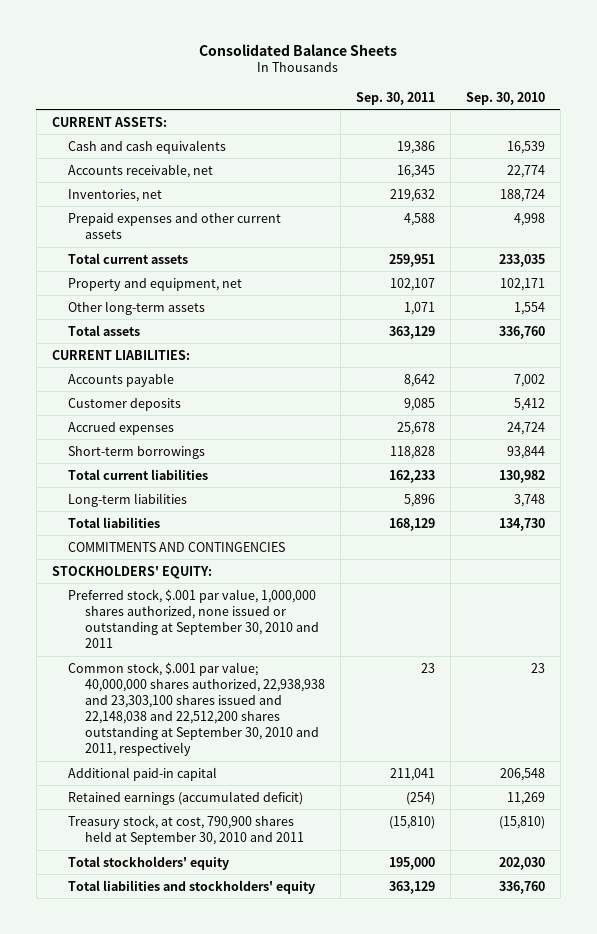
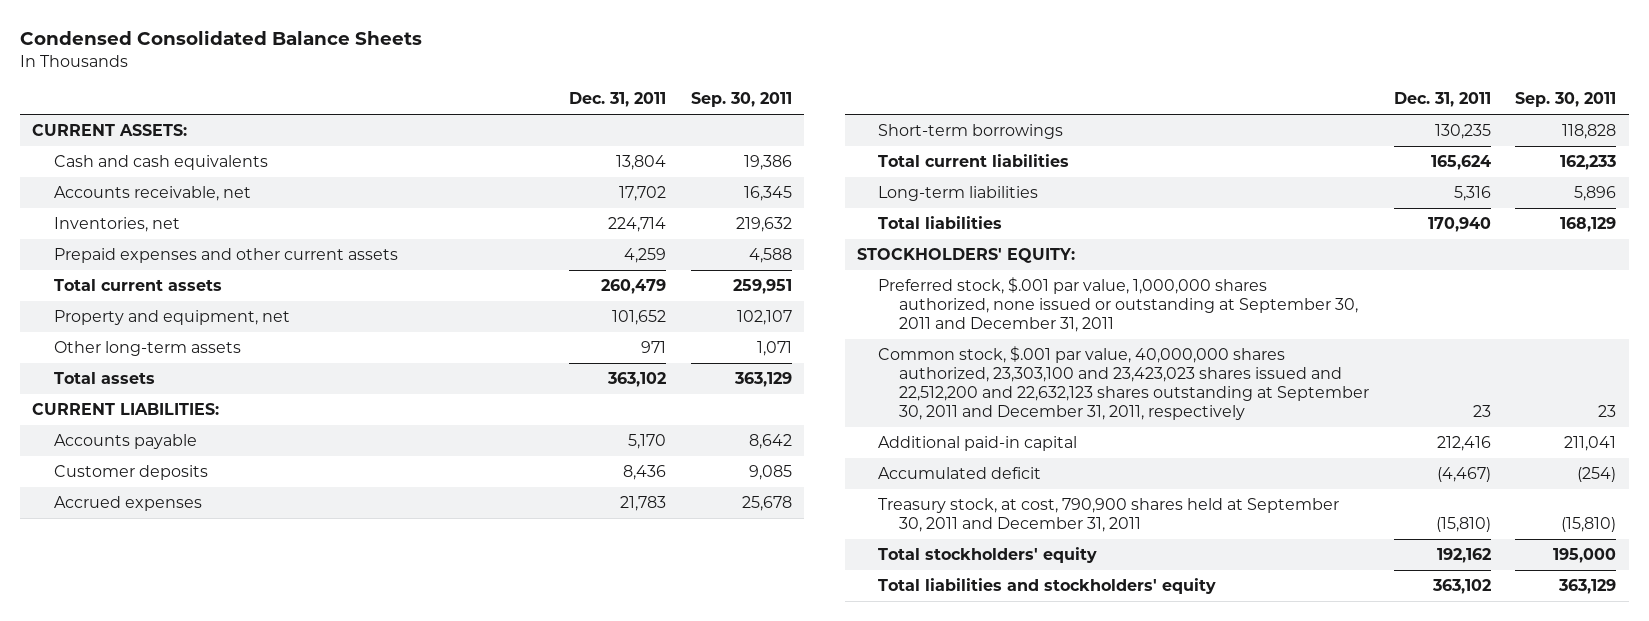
[199,43,398,56] Consolidated Balance Sheets -> [20,30,423,46] Condensed Consolidated Balance Sheets
[465,91,545,105] Sep. 30, 2010 -> none
none -> [569,92,667,108] Dec. 31, 2011
[68,541,286,552] COMMITMENTS AND CONTINGENCIES -> none
[68,588,320,648] Preferred stock, $.001 par value, 1,000,000 shares authorized, none issued or outstanding at September 30, 2010 and 2011 -> [878,277,1359,333] Preferred stock, $.001 par value, 1,000,000 shares authorized, none issued or outstanding at September 30, 2011 and December 31, 2011
[68,661,326,756] Common stock, $.001 par value; 40,000,000 shares authorized, 22,938,938 and 23,303,100 shares issued and 22,148,038 and 22,512,200 shares outstanding at September 30, 2010 and 2011, respectively -> [878,346,1370,421] Common stock, $.001 par value, 40,000,000 shares authorized, 23,303,100 and 23,423,023 shares issued and 22,512,200 and 22,632,123 shares outstanding at September 30, 2011 and December 31, 2011, respectively
[68,790,304,805] Retained earnings (accumulated deficit) -> [878,467,1042,480] Accumulated deficit
[68,814,305,845] Treasury stock, at cost, 790,900 shares held at September 30, 2010 and 2011 -> [878,498,1340,533] Treasury stock, at cost, 790,900 shares held at September 30, 2011 and December 31, 2011

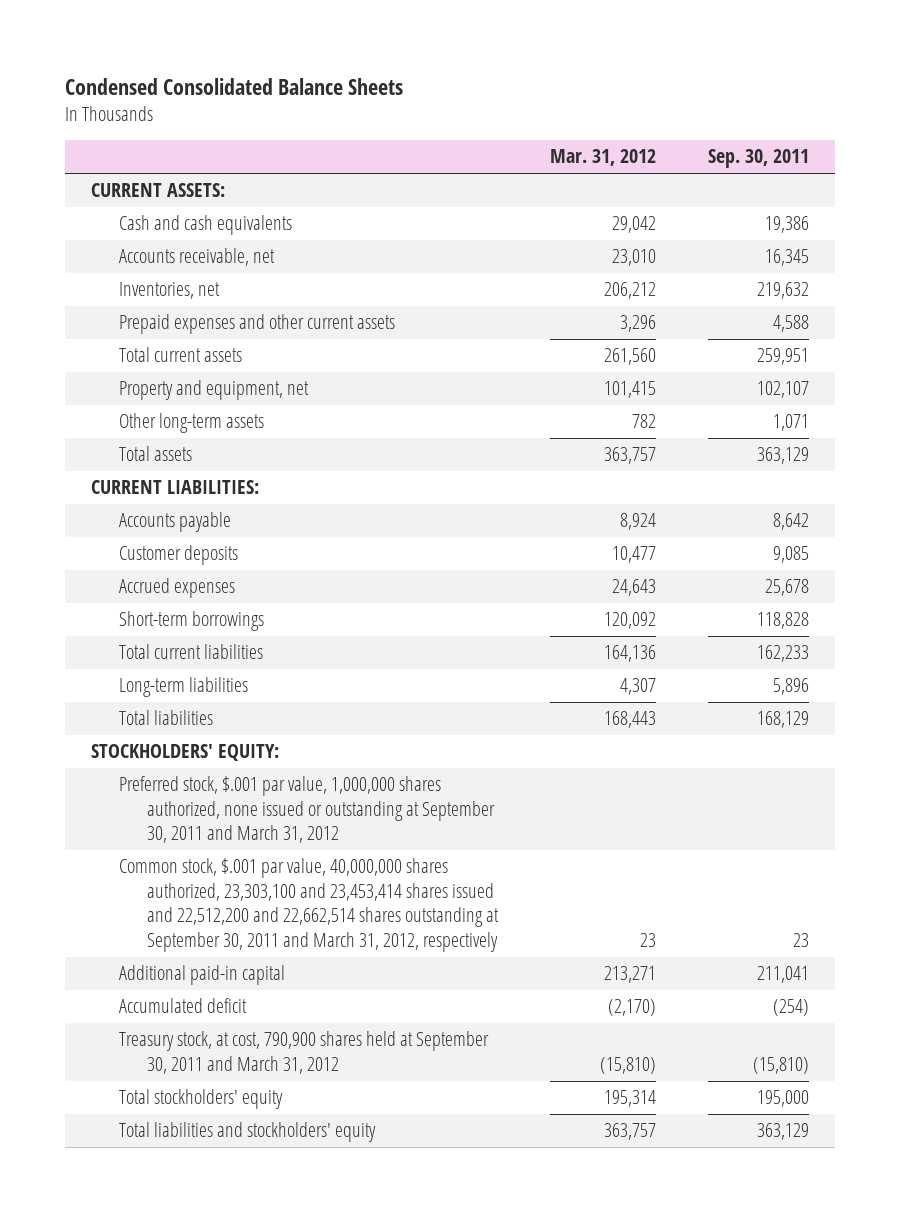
[569,92,667,108] Dec. 31, 2011 -> none
none -> [550,149,657,167] Mar. 31, 2012
[878,277,1359,333] Preferred stock, $.001 par value, 1,000,000 shares authorized, none issued or outstanding at September 30, 2011 and December 31, 2011 -> [118,776,496,844] Preferred stock, $.001 par value, 1,000,000 shares authorized, none issued or outstanding at September 30, 2011 and March 31, 2012
[878,346,1370,421] Common stock, $.001 par value, 40,000,000 shares authorized, 23,303,100 and 23,423,023 shares issued and 22,512,200 and 22,632,123 shares outstanding at September 30, 2011 and December 31, 2011, respectively -> [118,858,500,953] Common stock, $.001 par value, 40,000,000 shares authorized, 23,303,100 and 23,453,414 shares issued and 22,512,200 and 22,662,514 shares outstanding at September 30, 2011 and March 31, 2012, respectively
[878,498,1340,533] Treasury stock, at cost, 790,900 shares held at September 30, 2011 and December 31, 2011 -> [118,1031,489,1074] Treasury stock, at cost, 790,900 shares held at September 30, 2011 and March 31, 2012

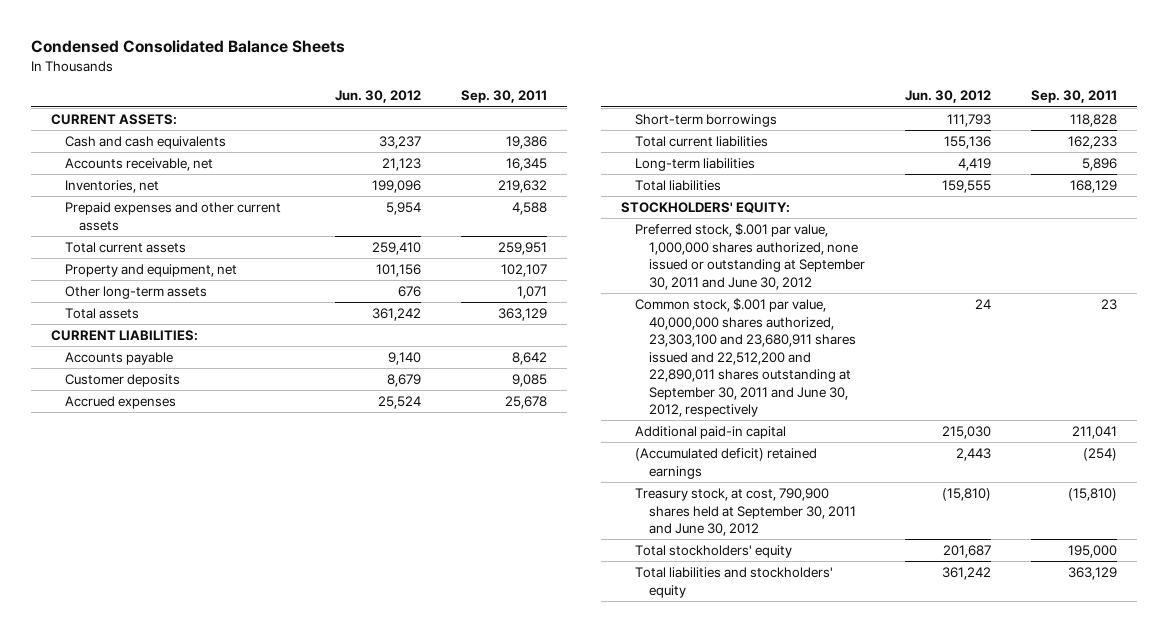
[550,149,657,167] Mar. 31, 2012 -> none
none -> [335,90,422,104] Jun. 30, 2012
[118,776,496,844] Preferred stock, $.001 par value, 1,000,000 shares authorized, none issued or outstanding at September 30, 2011 and March 31, 2012 -> [635,223,866,290] Preferred stock, $.001 par value, 1,000,000 shares authorized, none issued or outstanding at September 30, 2011 and June 30, 2012
[118,858,500,953] Common stock, $.001 par value, 40,000,000 shares authorized, 23,303,100 and 23,453,414 shares issued and 22,512,200 and 22,662,514 shares outstanding at September 30, 2011 and March 31, 2012, respectively -> [635,298,857,418] Common stock, $.001 par value, 40,000,000 shares authorized, 23,303,100 and 23,680,911 shares issued and 22,512,200 and 22,890,011 shares outstanding at September 30, 2011 and June 30, 2012, respectively
[118,998,247,1014] Accumulated deficit -> [635,448,818,479] (Accumulated deficit) retained earnings
[118,1031,489,1074] Treasury stock, at cost, 790,900 shares held at September 30, 2011 and March 31, 2012 -> [635,488,857,537] Treasury stock, at cost, 790,900 shares held at September 30, 2011 and June 30, 2012

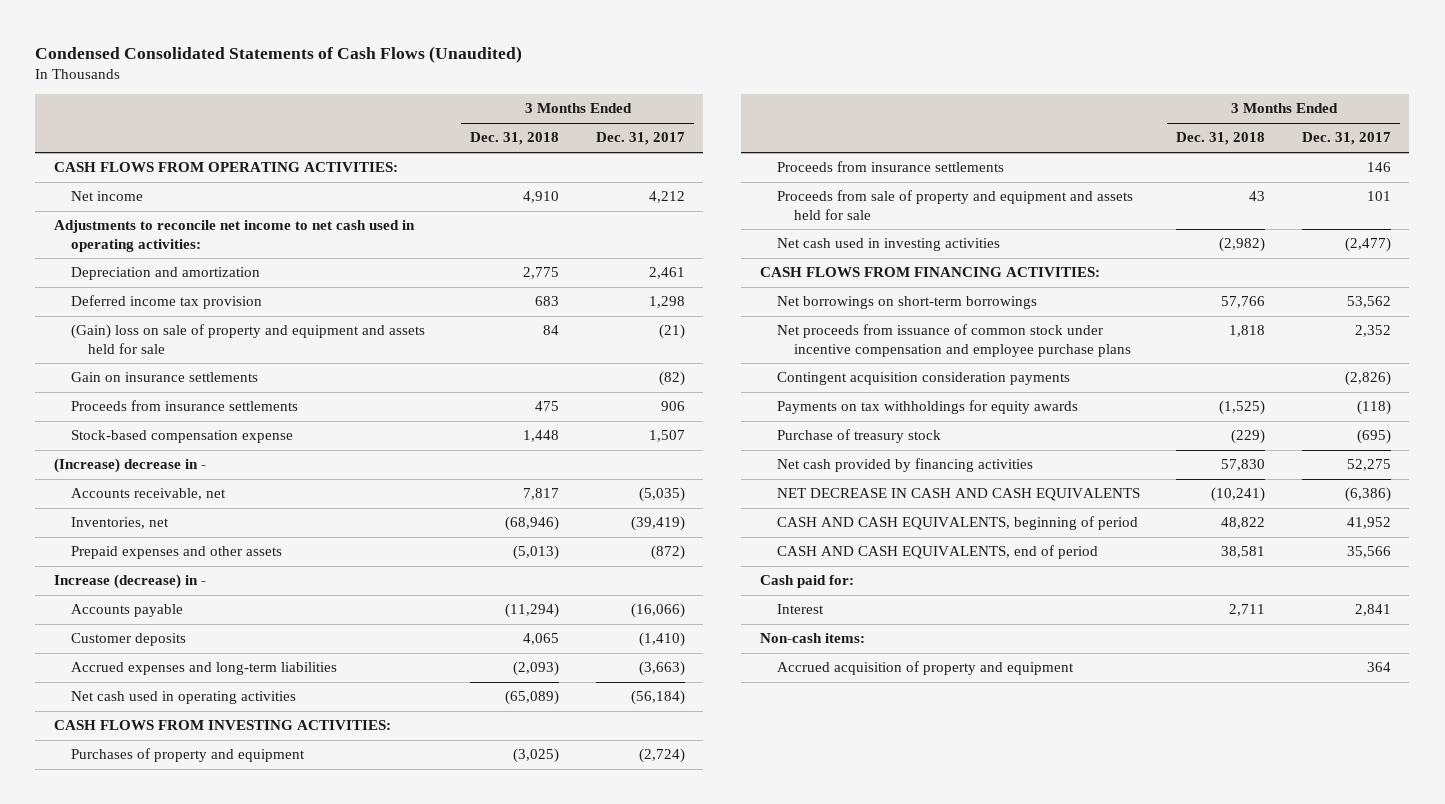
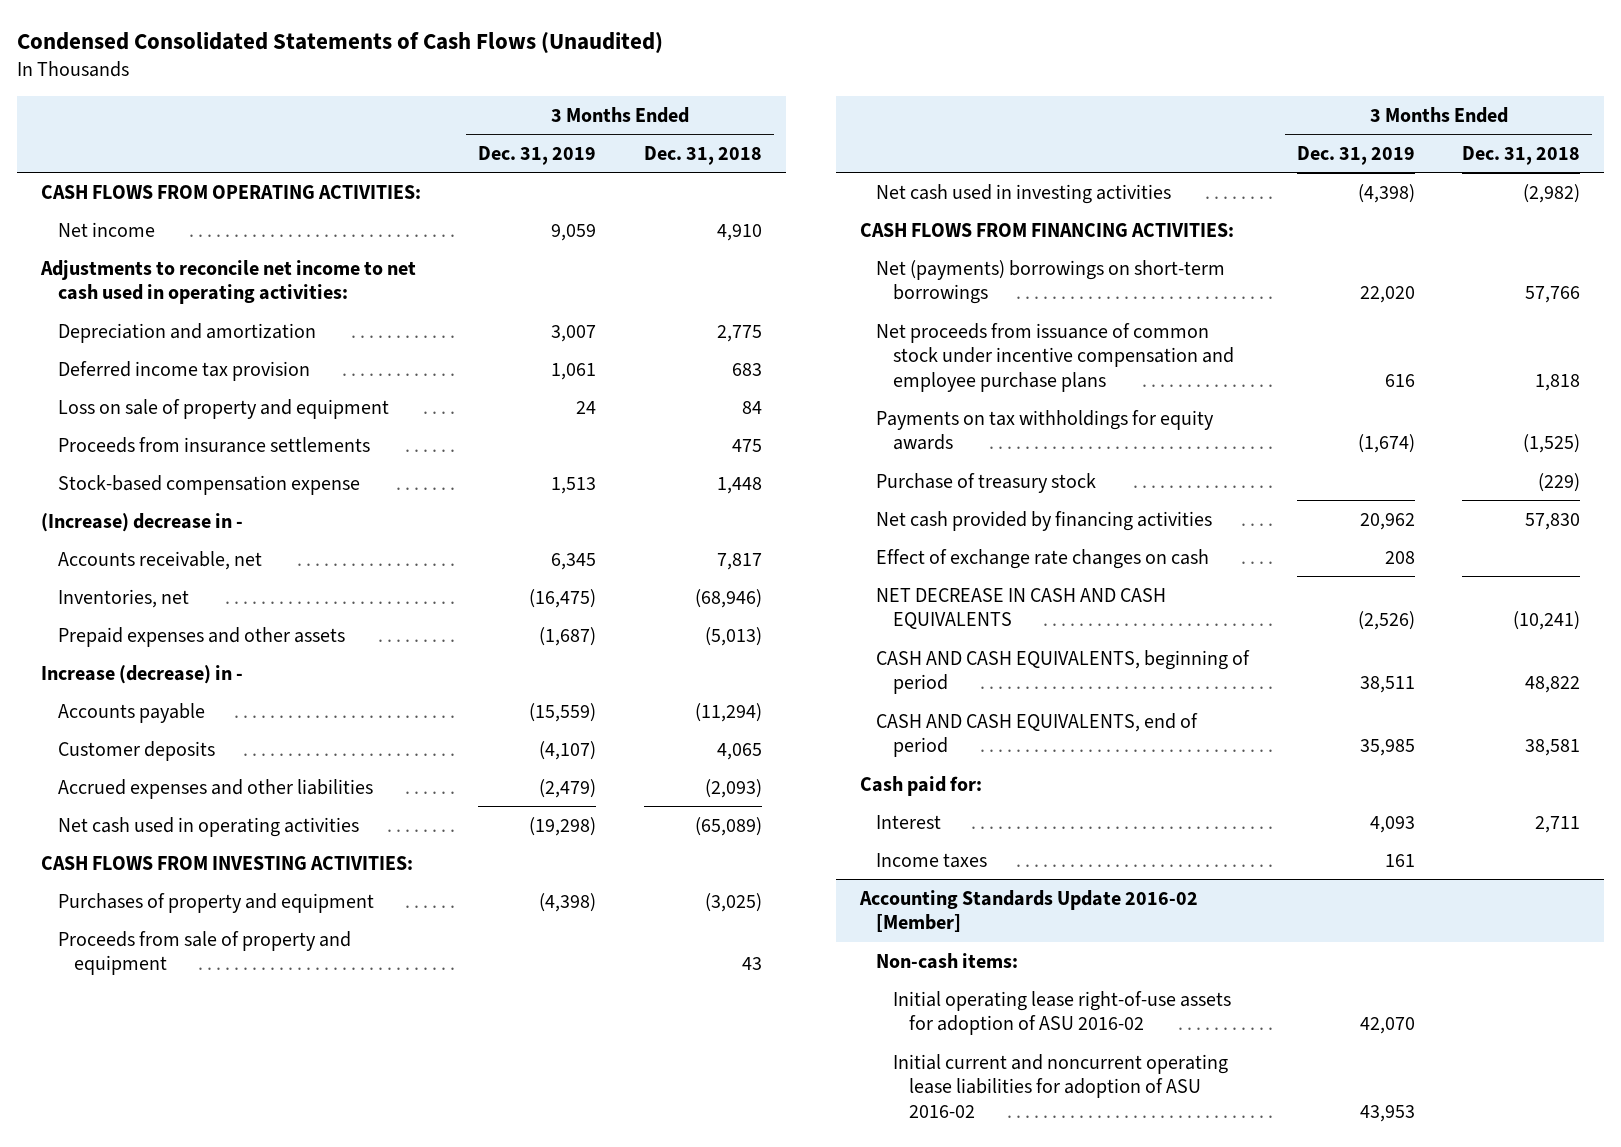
[596,132,686,146] Dec. 31, 2017 -> none
none -> [478,145,597,165] Dec. 31, 2019
[70,372,258,383] Gain on insurance settlements -> none
[70,324,425,354] (Gain) loss on sale of property and equipment and assets held for sale -> [57,398,389,419] Loss on sale of property and equipment
[70,662,337,676] Accrued expenses and long-term liabilities -> [57,778,373,799] Accrued expenses and other liabilities
[776,161,1004,173] Proceeds from insurance settlements -> none
[776,190,1133,220] Proceeds from sale of property and equipment and assets held for sale -> [57,930,351,976] Proceeds from sale of property and equipment
[776,296,1037,310] Net borrowings on short-term borrowings -> [876,259,1226,305] Net (payments) borrowings on short-term borrowings
[776,372,1070,386] Contingent acquisition consideration payments -> none
none -> [876,548,1210,569] Effect of exchange rate changes on cash
none -> [876,852,988,868] Income taxes
none -> [858,889,1198,933] Accounting Standards Update 2016-02 [Member]
[776,661,1074,676] Accrued acquisition of property and equipment -> none
none -> [892,990,1231,1036] Initial operating lease right-of-use assets for adoption of ASU 2016-02
none -> [892,1053,1228,1118] Initial current and noncurrent operating lease liabilities for adoption of ASU 2016-02

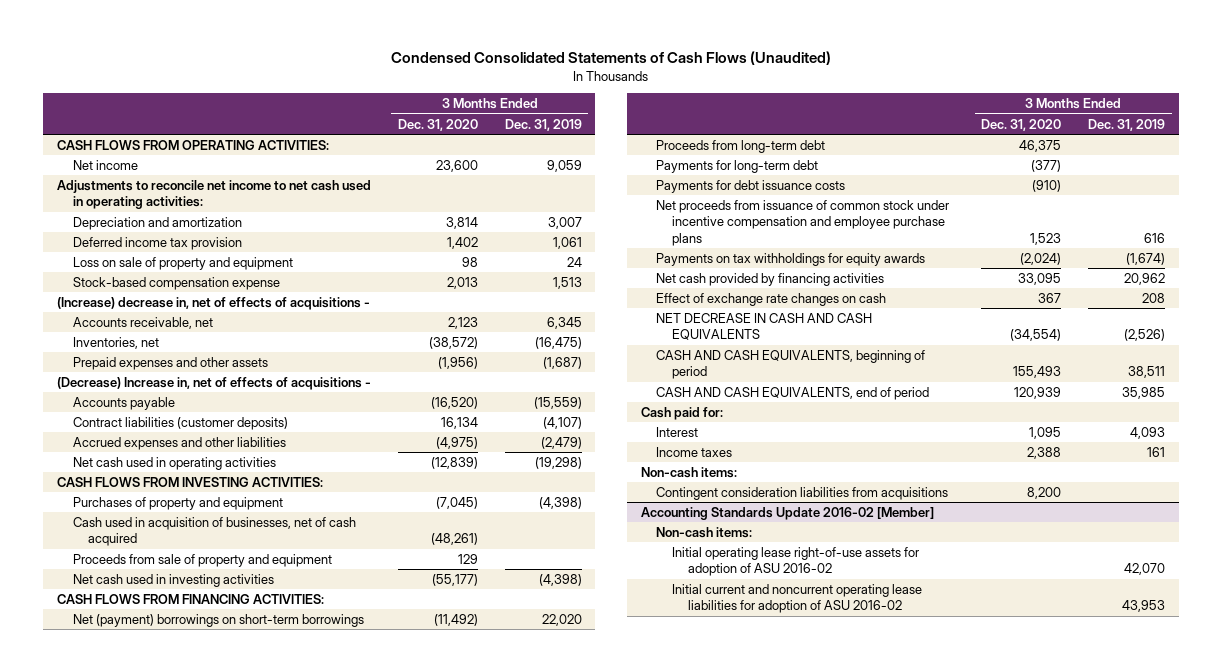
[643,145,762,165] Dec. 31, 2018 -> none
none -> [397,118,478,131] Dec. 31, 2020
[57,436,370,453] Proceeds from insurance settlements -> none
[41,512,244,532] (Increase) decrease in - -> [56,296,370,310] (Increase) decrease in, net of effects of acquisitions -
[41,664,244,684] Increase (decrease) in - -> [56,376,371,390] (Decrease) Increase in, net of effects of acquisitions -
[57,740,215,761] Customer deposits -> [72,416,288,430] Contract liabilities (customer deposits)
none -> [72,516,356,547] Cash used in acquisition of businesses, net of cash acquired
[876,259,1226,305] Net (payments) borrowings on short-term borrowings -> [72,613,364,627] Net (payment) borrowings on short-term borrowings
none -> [656,139,826,153] Proceeds from long-term debt
none -> [656,159,819,173] Payments for long-term debt
none -> [656,179,846,193] Payments for debt issuance costs
[876,472,1097,493] Purchase of treasury stock -> none
none -> [640,466,737,478] Non-cash items:
none -> [656,486,949,500] Contingent consideration liabilities from acquisitions

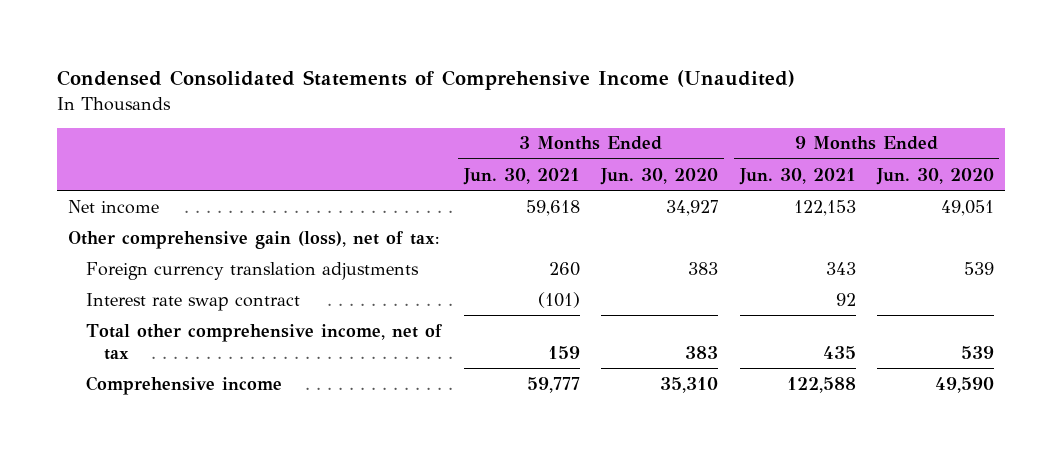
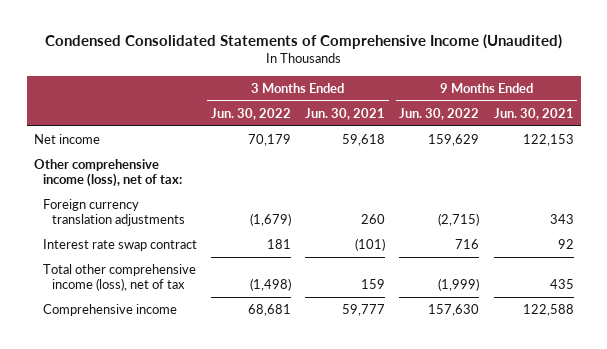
[600,167,719,185] Jun. 30, 2020 -> none
[876,167,995,185] Jun. 30, 2020 -> none
none -> [210,108,291,121] Jun. 30, 2022
none -> [399,108,480,121] Jun. 30, 2022
[67,230,439,249] Other comprehensive gain (loss), net of tax: -> [33,159,182,188] Other comprehensive income (loss), net of tax:
[86,323,444,360] Total other comprehensive income, net of tax -> [42,264,196,292] Total other comprehensive income (loss), net of tax

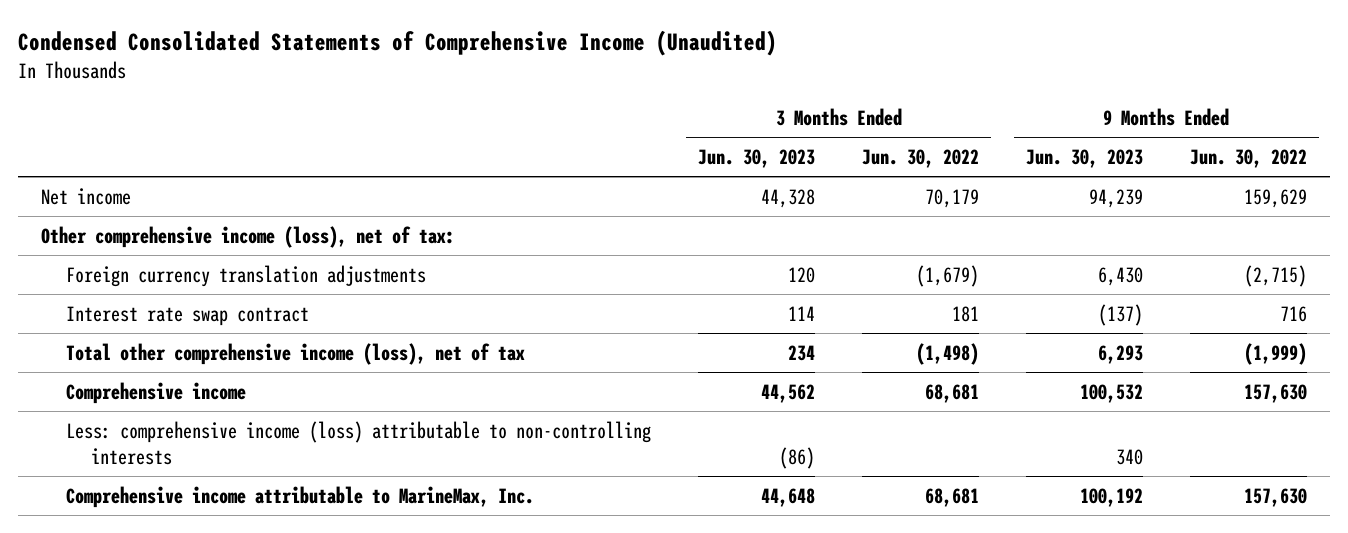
[305,108,386,121] Jun. 30, 2021 -> none
[493,108,574,121] Jun. 30, 2021 -> none
none -> [698,149,816,169] Jun. 30, 2023
none -> [1025,149,1143,169] Jun. 30, 2023
none -> [66,420,652,465] Less: comprehensive income (loss) attributable to non-controlling interests
none -> [66,485,535,508] Comprehensive income attributable to MarineMax, Inc.

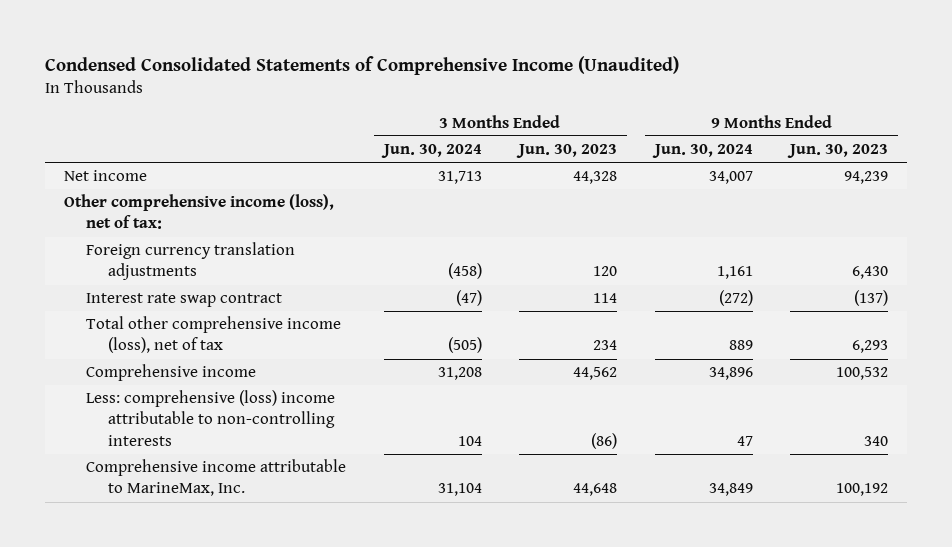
[862,149,980,169] Jun. 30, 2022 -> none
[1189,149,1307,169] Jun. 30, 2022 -> none
none -> [380,143,482,158] Jun. 30, 2024
none -> [651,143,753,158] Jun. 30, 2024
[66,420,652,465] Less: comprehensive income (loss) attributable to non-controlling interests -> [86,390,336,446] Less: comprehensive (loss) income attributable to non-controlling interests

